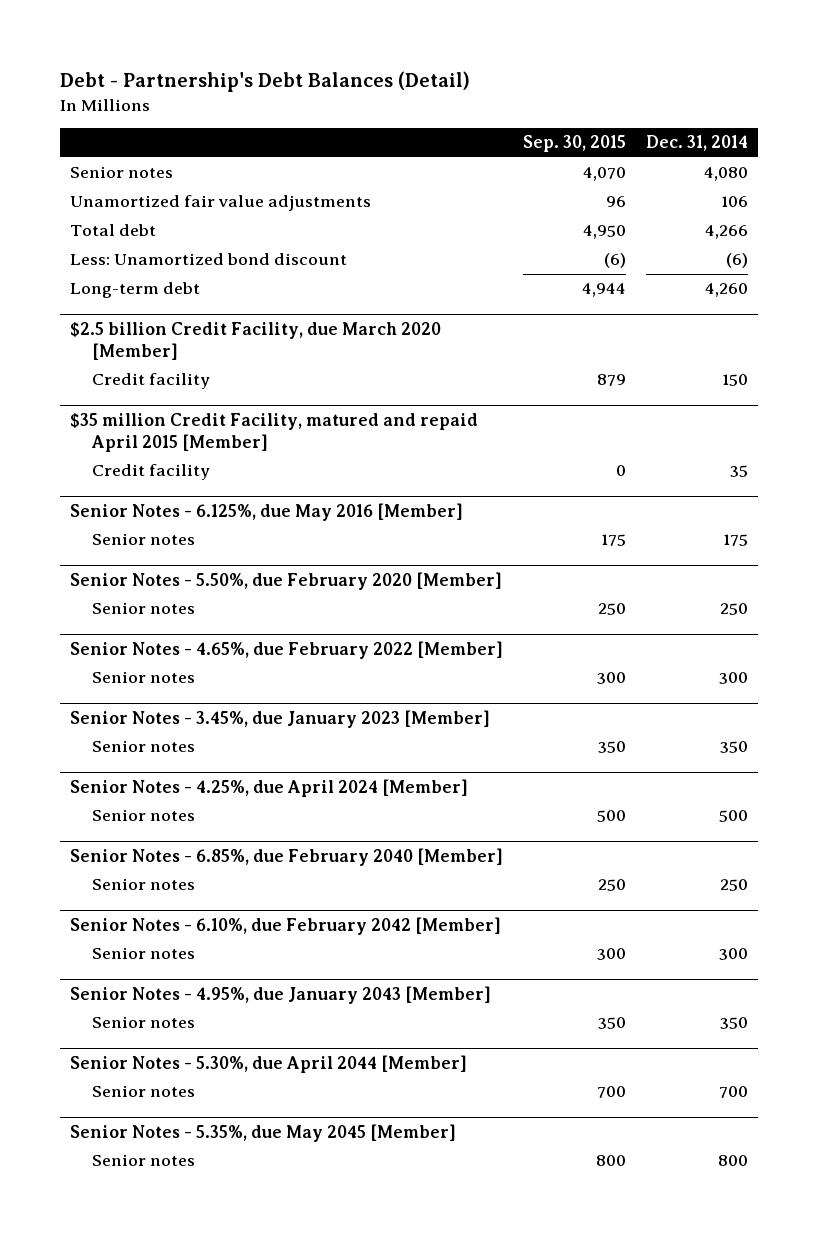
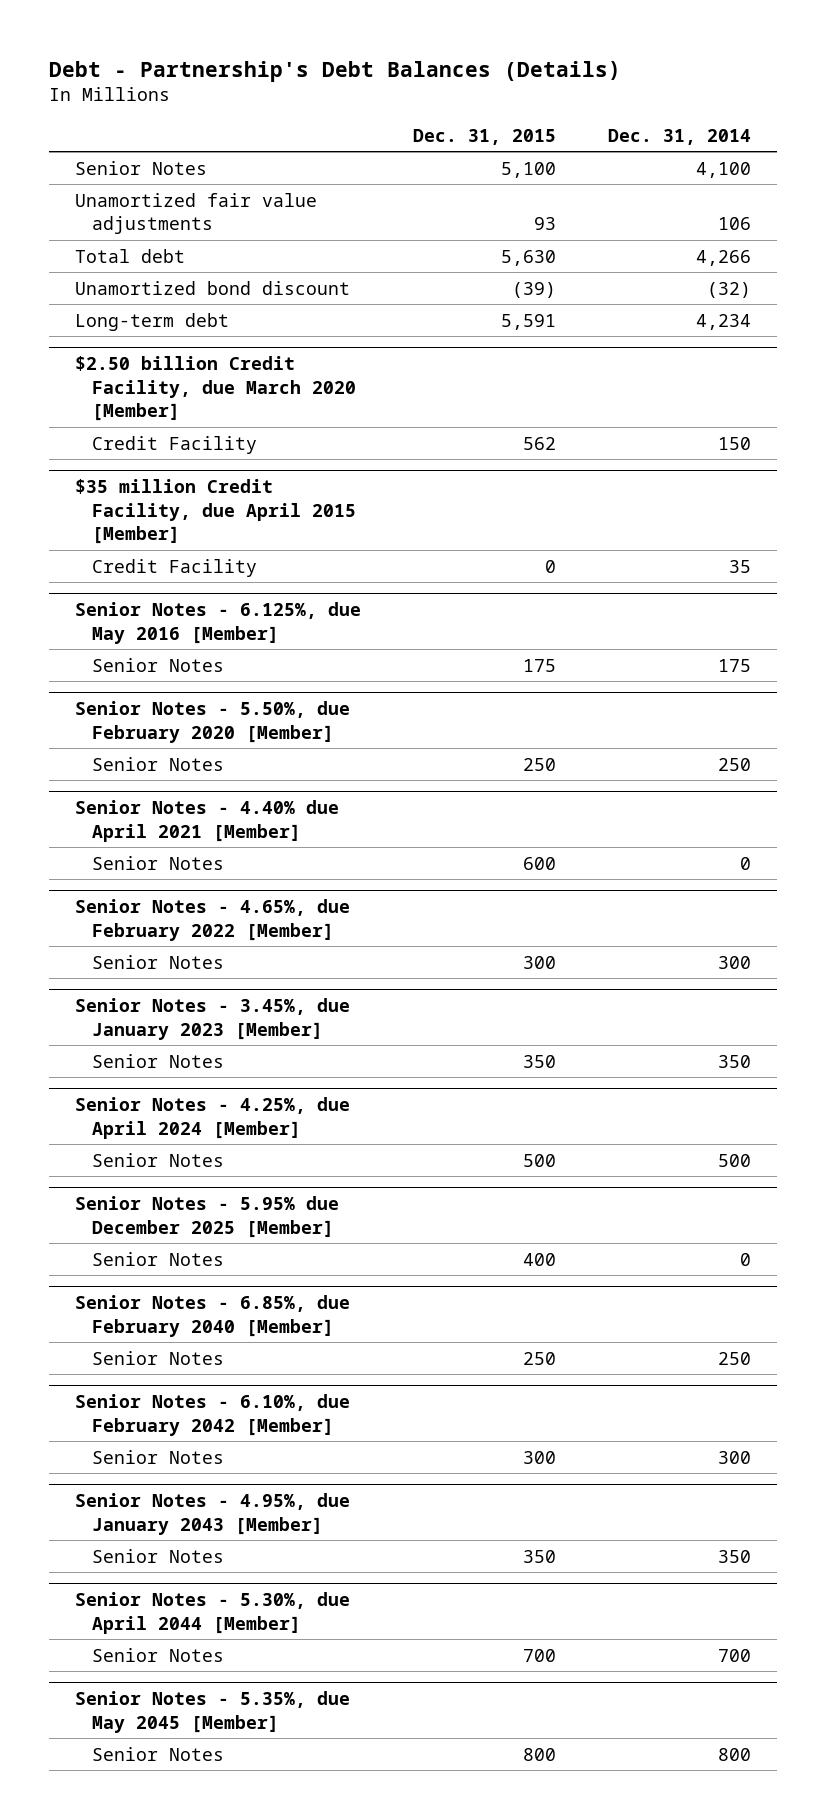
[59,71,470,93] Debt - Partnership's Debt Balances (Detail) -> [48,60,621,82] Debt - Partnership's Debt Balances (Details)
[523,135,627,153] Sep. 30, 2015 -> none
none -> [412,128,556,145] Dec. 31, 2015
[70,166,174,179] Senior notes -> [74,160,207,175] Senior Notes
[704,167,749,182] 4,080 -> [696,161,752,178] 4,100
[70,253,348,266] Less: Unamortized bond discount -> [74,280,350,295] Unamortized bond discount
[726,253,749,269] (6) -> [707,281,752,298] (32)
[705,283,749,298] 4,260 -> [696,313,752,330] 4,234
[70,321,442,360] $2.5 billion Credit Facility, due March 2020 [Member] -> [74,356,356,422] $2.50 billion Credit Facility, due March 2020 [Member]
[91,373,210,390] Credit facility -> [91,435,257,454] Credit Facility
[70,412,479,452] $35 million Credit Facility, matured and repaid April 2015 [Member] -> [74,479,356,545] $35 million Credit Facility, due April 2015 [Member]
[91,464,210,481] Credit facility -> [91,558,257,577] Credit Facility
[91,533,195,546] Senior notes -> [91,657,224,672] Senior Notes
[91,602,195,615] Senior notes -> [91,756,224,771] Senior Notes
none -> [74,800,339,842] Senior Notes - 4.40% due April 2021 [Member]
none -> [91,855,224,870] Senior Notes
[91,671,195,684] Senior notes -> [91,954,224,969] Senior Notes
[91,740,195,753] Senior notes -> [91,1053,224,1068] Senior Notes
[91,809,195,822] Senior notes -> [91,1152,224,1167] Senior Notes
none -> [74,1196,339,1238] Senior Notes - 5.95% due December 2025 [Member]
none -> [91,1251,224,1266] Senior Notes
[91,878,195,891] Senior notes -> [91,1350,224,1365] Senior Notes
[91,947,195,960] Senior notes -> [91,1449,224,1464] Senior Notes
[91,1016,195,1029] Senior notes -> [91,1548,224,1563] Senior Notes
[91,1085,195,1098] Senior notes -> [91,1647,224,1662] Senior Notes
[91,1154,195,1167] Senior notes -> [91,1746,224,1761] Senior Notes

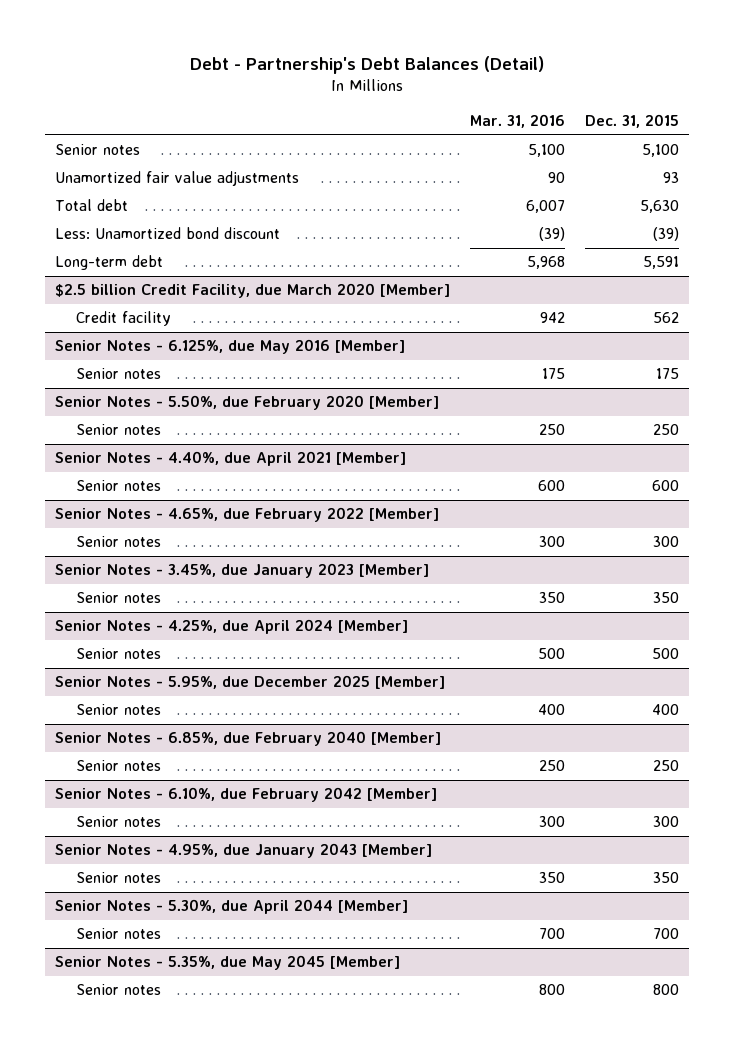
[48,60,621,82] Debt - Partnership's Debt Balances (Details) -> [190,55,545,74] Debt - Partnership's Debt Balances (Detail)
[608,128,752,145] Dec. 31, 2014 -> none
none -> [470,113,566,128] Mar. 31, 2016
[74,160,207,175] Senior Notes -> [55,144,141,156] Senior notes
[74,280,350,295] Unamortized bond discount -> [55,227,281,240] Less: Unamortized bond discount
[74,479,356,545] $35 million Credit Facility, due April 2015 [Member] -> none
[91,558,257,577] Credit Facility -> none
[74,356,356,422] $2.50 billion Credit Facility, due March 2020 [Member] -> [55,283,451,299] $2.5 billion Credit Facility, due March 2020 [Member]
[91,435,257,454] Credit Facility -> [76,311,172,327] Credit facility
[91,657,224,672] Senior Notes -> [76,368,162,380] Senior notes
[91,756,224,771] Senior Notes -> [76,424,162,436] Senior notes
[74,800,339,842] Senior Notes - 4.40% due April 2021 [Member] -> [55,451,407,467] Senior Notes - 4.40%, due April 2021 [Member]
[91,855,224,870] Senior Notes -> [76,480,162,492] Senior notes
[91,954,224,969] Senior Notes -> [76,536,162,548] Senior notes
[91,1053,224,1068] Senior Notes -> [76,592,162,604] Senior notes
[91,1152,224,1167] Senior Notes -> [76,648,162,660] Senior notes
[74,1196,339,1238] Senior Notes - 5.95% due December 2025 [Member] -> [55,675,446,690] Senior Notes - 5.95%, due December 2025 [Member]
[91,1251,224,1266] Senior Notes -> [76,704,162,716] Senior notes
[91,1350,224,1365] Senior Notes -> [76,760,162,772] Senior notes
[91,1449,224,1464] Senior Notes -> [76,816,162,828] Senior notes
[91,1548,224,1563] Senior Notes -> [76,872,162,884] Senior notes
[91,1647,224,1662] Senior Notes -> [76,928,162,940] Senior notes
[91,1746,224,1761] Senior Notes -> [76,984,162,996] Senior notes

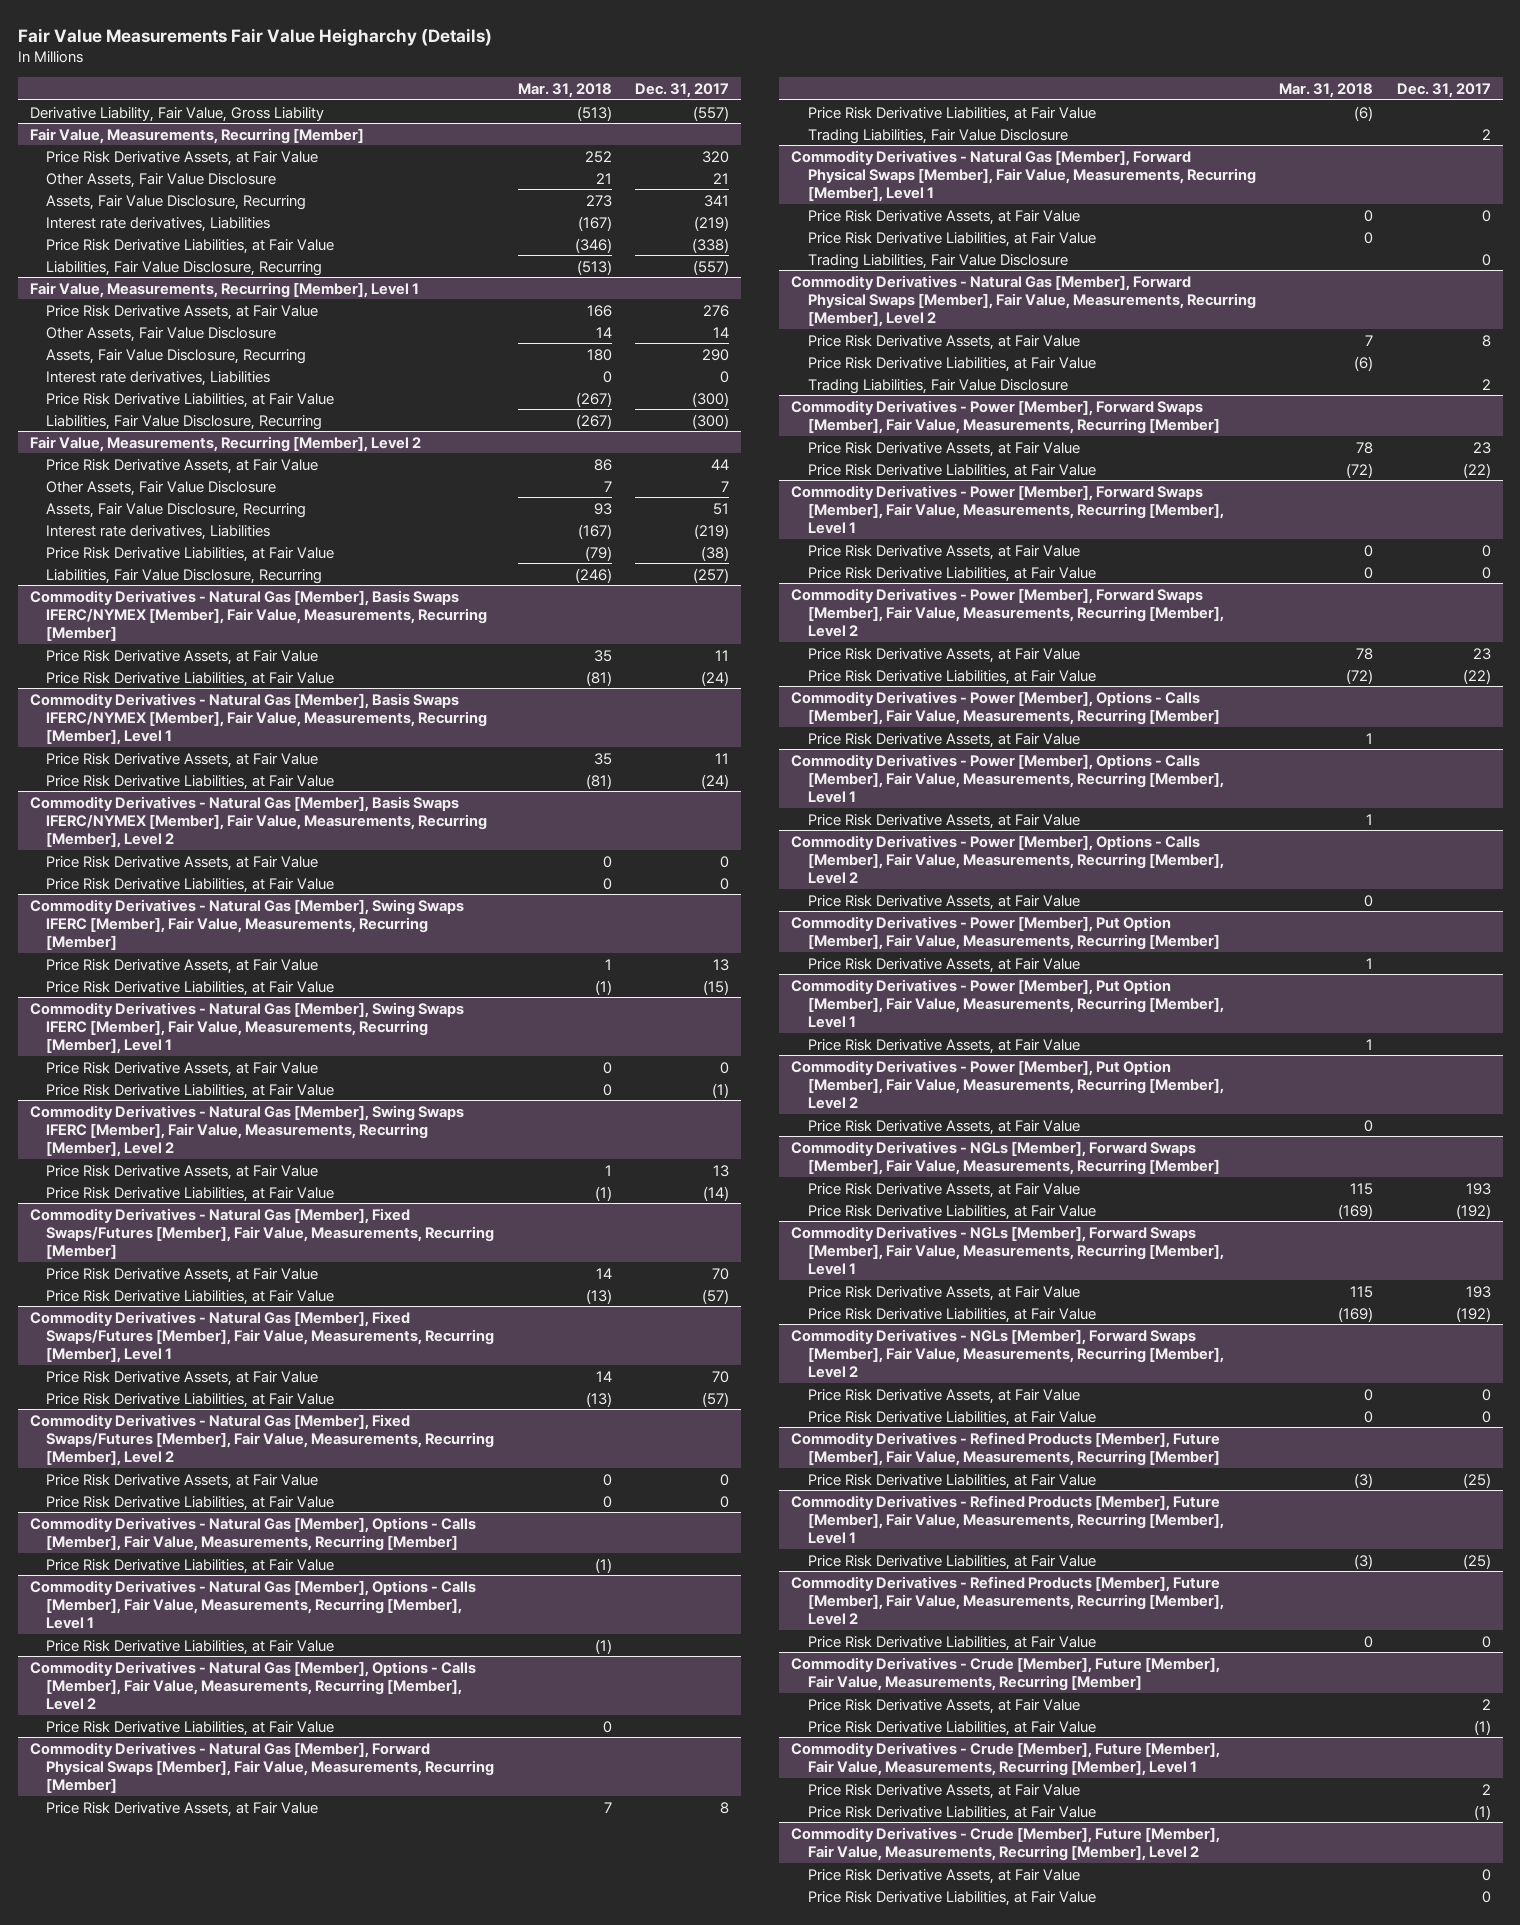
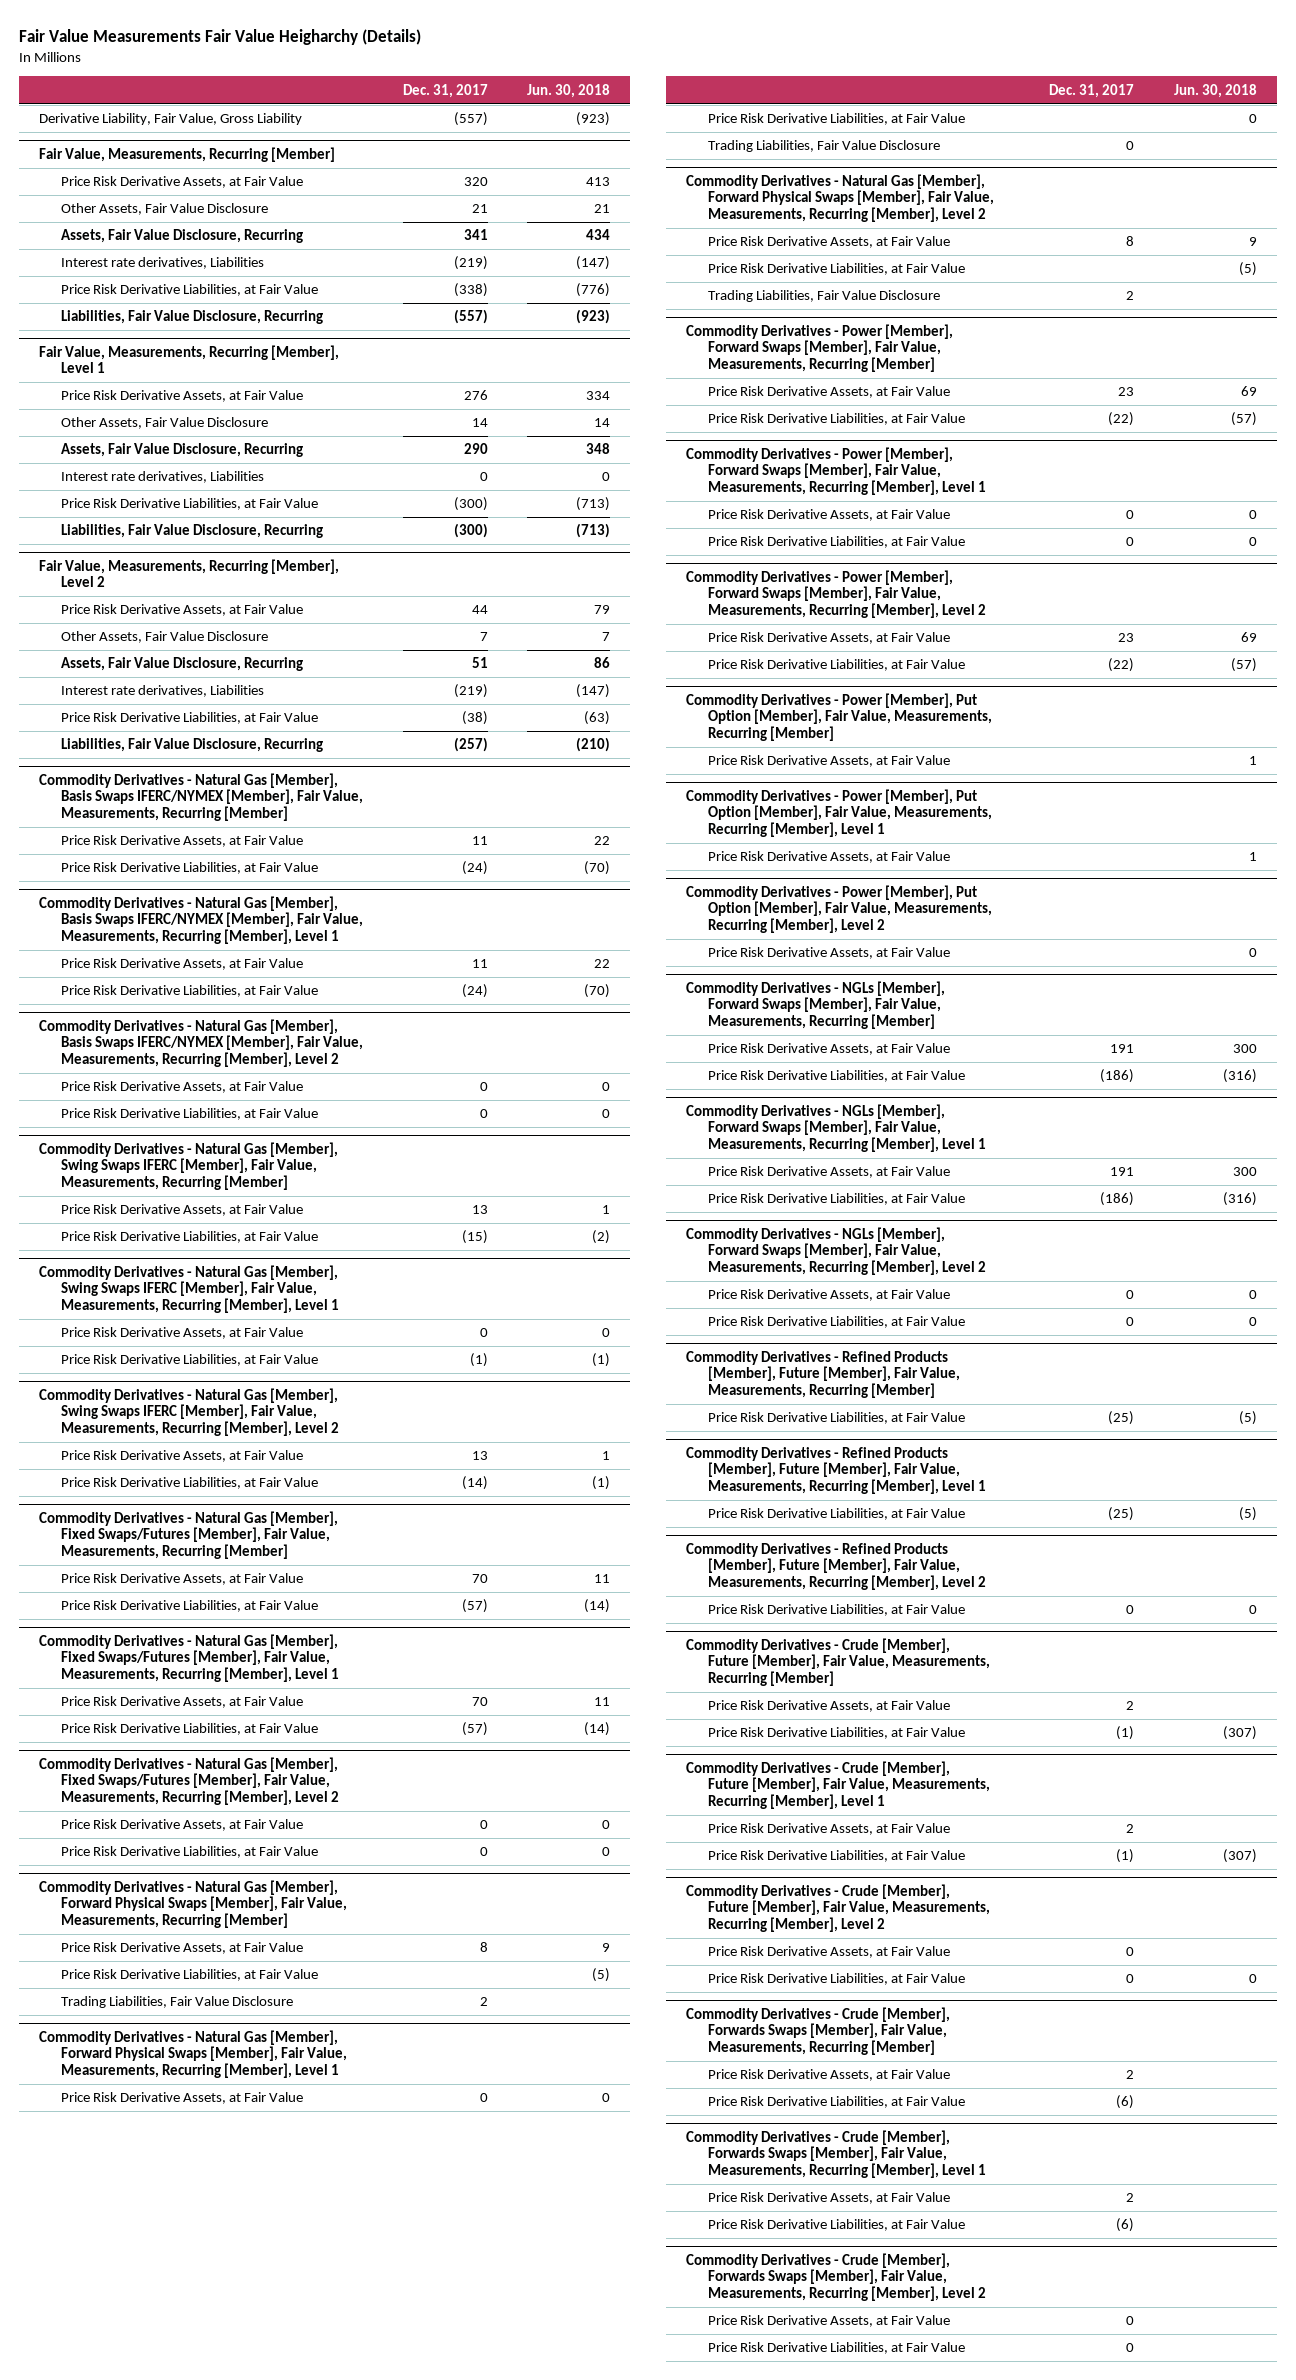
[517,82,612,98] Mar. 31, 2018 -> none
none -> [527,83,611,98] Jun. 30, 2018
[29,1516,476,1551] Commodity Derivatives - Natural Gas [Member], Options - Calls [Member], Fair Value, Measurements, Recurring [Member] -> none
[46,1558,335,1574] Price Risk Derivative Liabilities, at Fair Value -> none
[29,1579,476,1629] Commodity Derivatives - Natural Gas [Member], Options - Calls [Member], Fair Value, Measurements, Recurring [Member], Level 1 -> none
[46,1639,335,1655] Price Risk Derivative Liabilities, at Fair Value -> none
[29,1660,476,1710] Commodity Derivatives - Natural Gas [Member], Options - Calls [Member], Fair Value, Measurements, Recurring [Member], Level 2 -> none
[46,1720,335,1736] Price Risk Derivative Liabilities, at Fair Value -> none
[791,690,1220,725] Commodity Derivatives - Power [Member], Options - Calls [Member], Fair Value, Measurements, Recurring [Member] -> none
[807,732,1080,748] Price Risk Derivative Assets, at Fair Value -> none
[791,753,1224,803] Commodity Derivatives - Power [Member], Options - Calls [Member], Fair Value, Measurements, Recurring [Member], Level 1 -> none
[807,813,1080,829] Price Risk Derivative Assets, at Fair Value -> none
[791,834,1224,884] Commodity Derivatives - Power [Member], Options - Calls [Member], Fair Value, Measurements, Recurring [Member], Level 2 -> none
[807,894,1080,910] Price Risk Derivative Assets, at Fair Value -> none
[1465,1182,1491,1195] 193 -> [1110,1044,1135,1054] 191
[1455,1203,1491,1219] (192) -> [1100,1069,1135,1084] (186)
[1465,1285,1491,1298] 193 -> [1110,1167,1135,1177] 191
[1455,1306,1491,1322] (192) -> [1100,1192,1135,1207] (186)
none -> [686,2006,951,2056] Commodity Derivatives - Crude [Member], Forwards Swaps [Member], Fair Value, Measurements, Recurring [Member]
none -> [707,2069,950,2082] Price Risk Derivative Assets, at Fair Value
none -> [707,2096,965,2109] Price Risk Derivative Liabilities, at Fair Value
none -> [686,2129,986,2179] Commodity Derivatives - Crude [Member], Forwards Swaps [Member], Fair Value, Measurements, Recurring [Member], Level 1
none -> [707,2192,950,2205] Price Risk Derivative Assets, at Fair Value
none -> [707,2219,965,2232] Price Risk Derivative Liabilities, at Fair Value
none -> [686,2252,986,2302] Commodity Derivatives - Crude [Member], Forwards Swaps [Member], Fair Value, Measurements, Recurring [Member], Level 2
none -> [707,2315,950,2328] Price Risk Derivative Assets, at Fair Value
none -> [707,2342,965,2355] Price Risk Derivative Liabilities, at Fair Value

